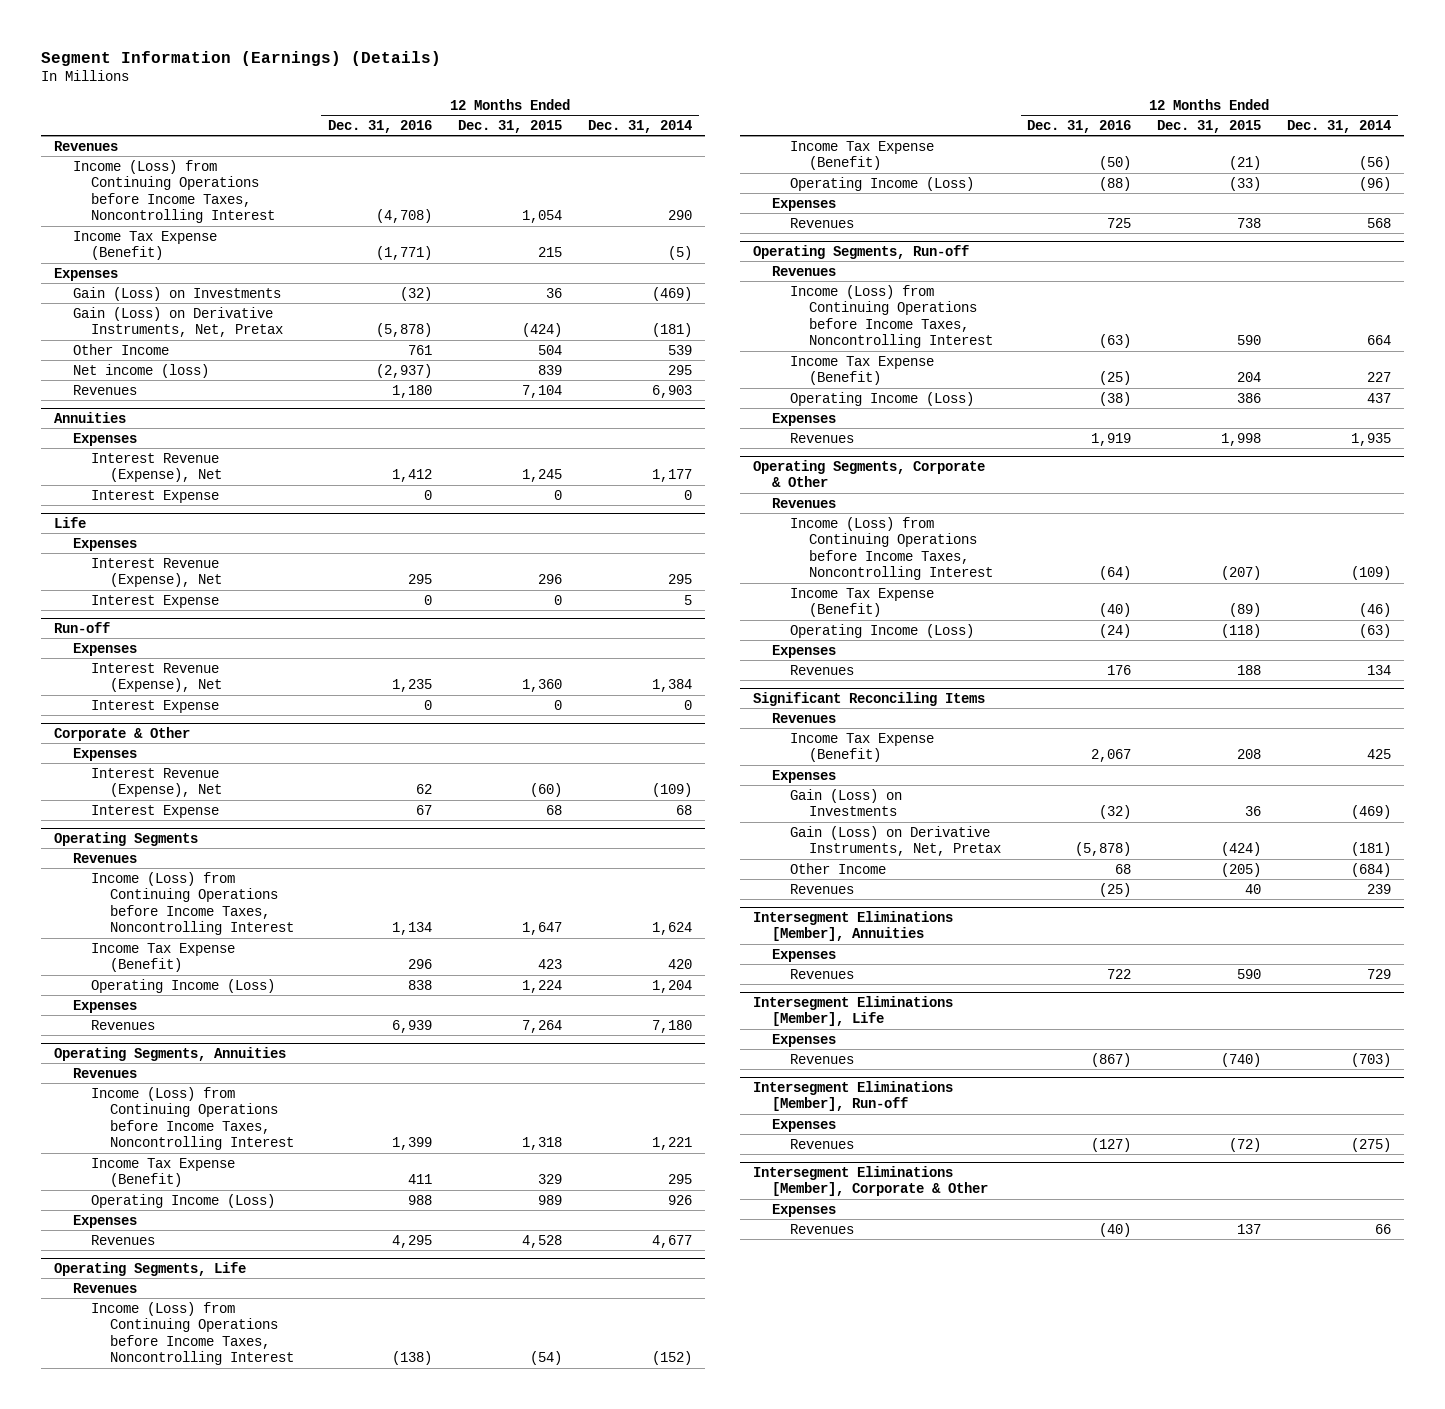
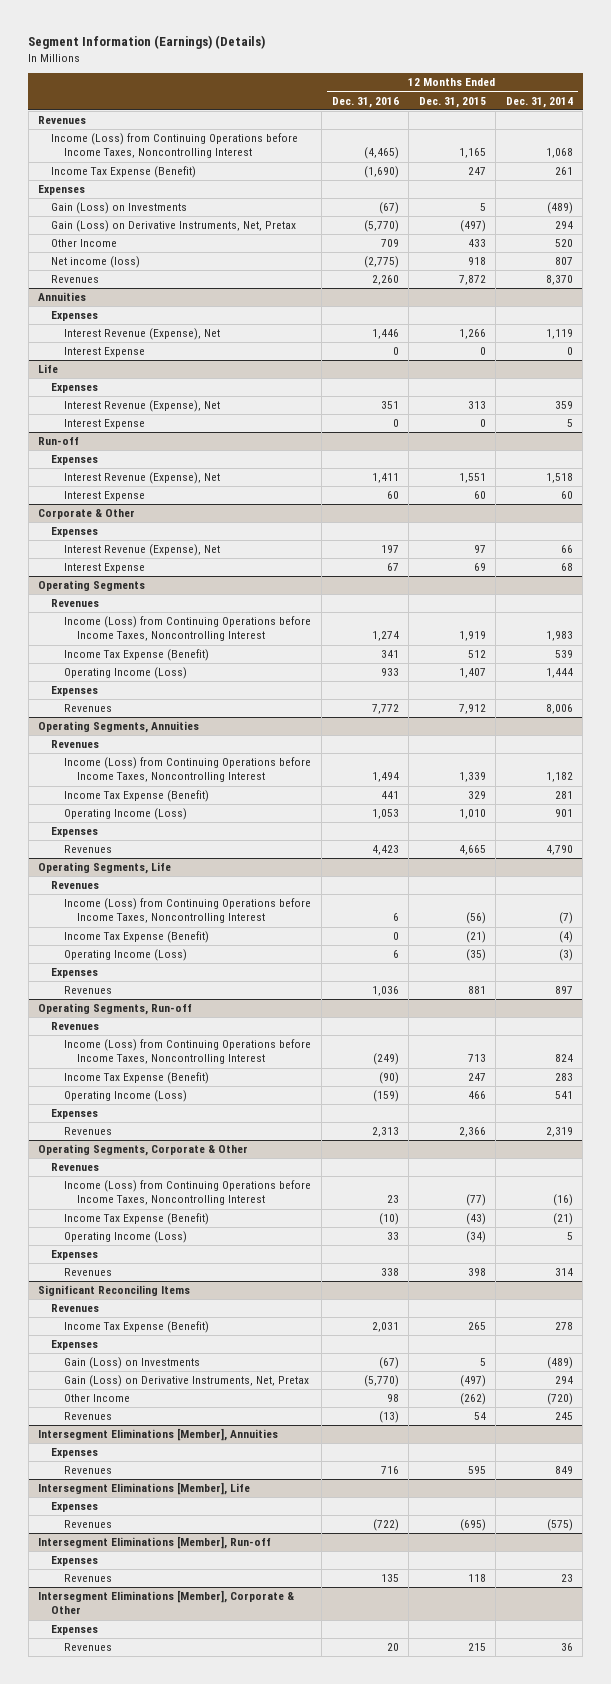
[375,209,432,224] (4,708) -> [363,147,399,160] (4,465)
[522,210,563,224] 1,054 -> [458,148,486,159] 1,165
[668,210,693,221] 290 -> [545,148,573,159] 1,068
[375,246,432,261] (1,771) -> [363,166,399,179] (1,690)
[538,247,563,258] 215 -> [467,167,486,176] 247
[668,246,693,261] (5) -> [554,167,573,176] 261
[399,286,432,301] (32) -> [378,202,399,215] (67)
[546,287,563,298] 36 -> [479,203,486,212] 5
[652,286,693,301] (469) -> [546,202,573,215] (489)
[375,323,432,338] (5,878) -> [363,220,399,233] (5,770)
[522,323,563,338] (424) -> [459,220,486,233] (497)
[652,323,693,338] (181) -> [554,221,573,230] 294
[407,344,432,355] 761 -> [380,239,399,248] 709
[538,344,563,355] 504 -> [467,239,486,248] 433
[668,344,693,355] 539 -> [554,239,573,248] 520
[375,363,432,378] (2,937) -> [363,256,399,269] (2,775)
[538,364,563,375] 839 -> [467,257,486,266] 918
[668,364,693,375] 295 -> [554,257,573,266] 807
[391,384,432,398] 1,180 -> [371,275,399,286] 2,260
[522,384,563,398] 7,104 -> [458,275,486,286] 7,872
[652,384,693,398] 6,903 -> [545,275,573,286] 8,370
[391,469,432,483] 1,412 -> [371,329,399,340] 1,446
[522,469,563,483] 1,245 -> [458,329,486,340] 1,266
[652,469,693,483] 1,177 -> [545,329,573,340] 1,119
[407,574,432,585] 295 -> [380,401,399,410] 351
[538,574,563,585] 296 -> [467,401,486,410] 313
[668,574,693,585] 295 -> [554,401,573,410] 359
[391,679,432,693] 1,235 -> [371,473,399,484] 1,411
[522,679,563,693] 1,360 -> [458,473,486,484] 1,551
[652,679,693,693] 1,384 -> [545,473,573,484] 1,518
[423,699,432,710] 0 -> [386,491,399,500] 60
[554,699,563,710] 0 -> [473,491,486,500] 60
[684,699,693,710] 0 -> [560,491,573,500] 60
[415,784,432,795] 62 -> [380,545,399,554] 197
[530,783,563,798] (60) -> [473,545,486,554] 97
[652,783,693,798] (109) -> [560,545,573,554] 66
[546,804,563,815] 68 -> [473,563,486,572] 69
[391,922,432,936] 1,134 -> [371,631,399,642] 1,274
[522,922,563,936] 1,647 -> [458,631,486,642] 1,919
[652,922,693,936] 1,624 -> [545,631,573,642] 1,983
[407,959,432,970] 296 -> [380,650,399,659] 341
[538,959,563,970] 423 -> [467,650,486,659] 512
[668,959,693,970] 420 -> [554,650,573,659] 539
[407,979,432,990] 838 -> [380,668,399,677] 933
[522,979,563,993] 1,224 -> [458,668,486,679] 1,407
[652,979,693,993] 1,204 -> [545,668,573,679] 1,444
[391,1019,432,1033] 6,939 -> [371,704,399,715] 7,772
[522,1019,563,1033] 7,264 -> [458,704,486,715] 7,912
[652,1019,693,1033] 7,180 -> [545,704,573,715] 8,006
[391,1137,432,1151] 1,399 -> [371,772,399,783] 1,494
[522,1137,563,1151] 1,318 -> [458,772,486,783] 1,339
[652,1137,693,1151] 1,221 -> [545,772,573,783] 1,182
[407,1174,432,1185] 411 -> [380,791,399,800] 441
[668,1174,693,1185] 295 -> [554,791,573,800] 281
[407,1194,432,1205] 988 -> [371,809,399,820] 1,053
[538,1194,563,1205] 989 -> [458,809,486,820] 1,010
[668,1194,693,1205] 926 -> [554,809,573,818] 901
[391,1234,432,1248] 4,295 -> [371,845,399,856] 4,423
[522,1234,563,1248] 4,528 -> [458,845,486,856] 4,665
[652,1234,693,1248] 4,677 -> [545,845,573,856] 4,790
[391,1351,432,1366] (138) -> [392,913,399,922] 6
[530,1351,563,1366] (54) -> [465,912,486,925] (56)
[652,1351,693,1366] (152) -> [558,912,573,925] (7)
[1099,156,1132,171] (50) -> [392,932,399,941] 0
[1359,156,1392,171] (56) -> [558,931,573,944] (4)
[1099,176,1132,191] (88) -> [392,950,399,959] 6
[1229,176,1262,191] (33) -> [465,949,486,962] (35)
[1359,176,1392,191] (96) -> [558,949,573,962] (3)
[1107,217,1132,228] 725 -> [371,986,399,997] 1,036
[1237,217,1262,228] 738 -> [467,986,486,995] 881
[1367,217,1392,228] 568 -> [554,986,573,995] 897
[1099,334,1132,349] (63) -> [372,1053,399,1066] (249)
[1237,335,1262,346] 590 -> [467,1054,486,1063] 713
[1367,335,1392,346] 664 -> [554,1054,573,1063] 824
[1099,371,1132,386] (25) -> [378,1072,399,1085] (90)
[1237,372,1262,383] 204 -> [467,1073,486,1082] 247
[1367,372,1392,383] 227 -> [554,1073,573,1082] 283
[1099,391,1132,406] (38) -> [372,1090,399,1103] (159)
[1237,392,1262,403] 386 -> [467,1091,486,1100] 466
[1367,392,1392,403] 437 -> [554,1091,573,1100] 541
[1091,432,1132,446] 1,919 -> [371,1127,399,1138] 2,313
[1221,432,1262,446] 1,998 -> [458,1127,486,1138] 2,366
[1351,432,1392,446] 1,935 -> [545,1127,573,1138] 2,319
[1099,566,1132,581] (64) -> [386,1195,399,1204] 23
[1221,566,1262,581] (207) -> [465,1194,486,1207] (77)
[1351,566,1392,581] (109) -> [552,1194,573,1207] (16)
[1099,603,1132,618] (40) -> [378,1213,399,1226] (10)
[1229,603,1262,618] (89) -> [465,1213,486,1226] (43)
[1359,603,1392,618] (46) -> [552,1213,573,1226] (21)
[1099,623,1132,638] (24) -> [386,1232,399,1241] 33
[1221,623,1262,638] (118) -> [465,1231,486,1244] (34)
[1359,623,1392,638] (63) -> [566,1232,573,1241] 5
[1107,664,1132,675] 176 -> [380,1268,399,1277] 338
[1237,664,1262,675] 188 -> [467,1268,486,1277] 398
[1367,664,1392,675] 134 -> [554,1268,573,1277] 314
[1091,749,1132,763] 2,067 -> [371,1322,399,1333] 2,031
[1237,749,1262,760] 208 -> [467,1322,486,1331] 265
[1367,749,1392,760] 425 -> [554,1322,573,1331] 278
[1099,805,1132,820] (32) -> [378,1357,399,1370] (67)
[1245,806,1262,817] 36 -> [479,1358,486,1367] 5
[1351,805,1392,820] (469) -> [546,1357,573,1370] (489)
[1075,842,1132,857] (5,878) -> [363,1375,399,1388] (5,770)
[1221,842,1262,857] (424) -> [459,1375,486,1388] (497)
[1351,842,1392,857] (181) -> [554,1376,573,1385] 294
[1115,863,1132,874] 68 -> [386,1394,399,1403] 98
[1221,862,1262,877] (205) -> [459,1393,486,1406] (262)
[1351,862,1392,877] (684) -> [546,1393,573,1406] (720)
[1099,882,1132,897] (25) -> [378,1411,399,1424] (13)
[1245,883,1262,894] 40 -> [473,1412,486,1421] 54
[1367,883,1392,894] 239 -> [554,1412,573,1421] 245
[1107,968,1132,979] 722 -> [380,1466,399,1475] 716
[1237,968,1262,979] 590 -> [467,1466,486,1475] 595
[1367,968,1392,979] 729 -> [554,1466,573,1475] 849
[1091,1052,1132,1067] (867) -> [372,1519,399,1532] (722)
[1221,1052,1262,1067] (740) -> [459,1519,486,1532] (695)
[1351,1052,1392,1067] (703) -> [546,1519,573,1532] (575)
[1091,1137,1132,1152] (127) -> [380,1574,399,1583] 135
[1229,1137,1262,1152] (72) -> [467,1574,486,1583] 118
[1351,1137,1392,1152] (275) -> [560,1574,573,1583] 23
[1099,1222,1132,1237] (40) -> [386,1643,399,1652] 20
[1237,1223,1262,1234] 137 -> [467,1643,486,1652] 215
[1375,1223,1392,1234] 66 -> [560,1643,573,1652] 36

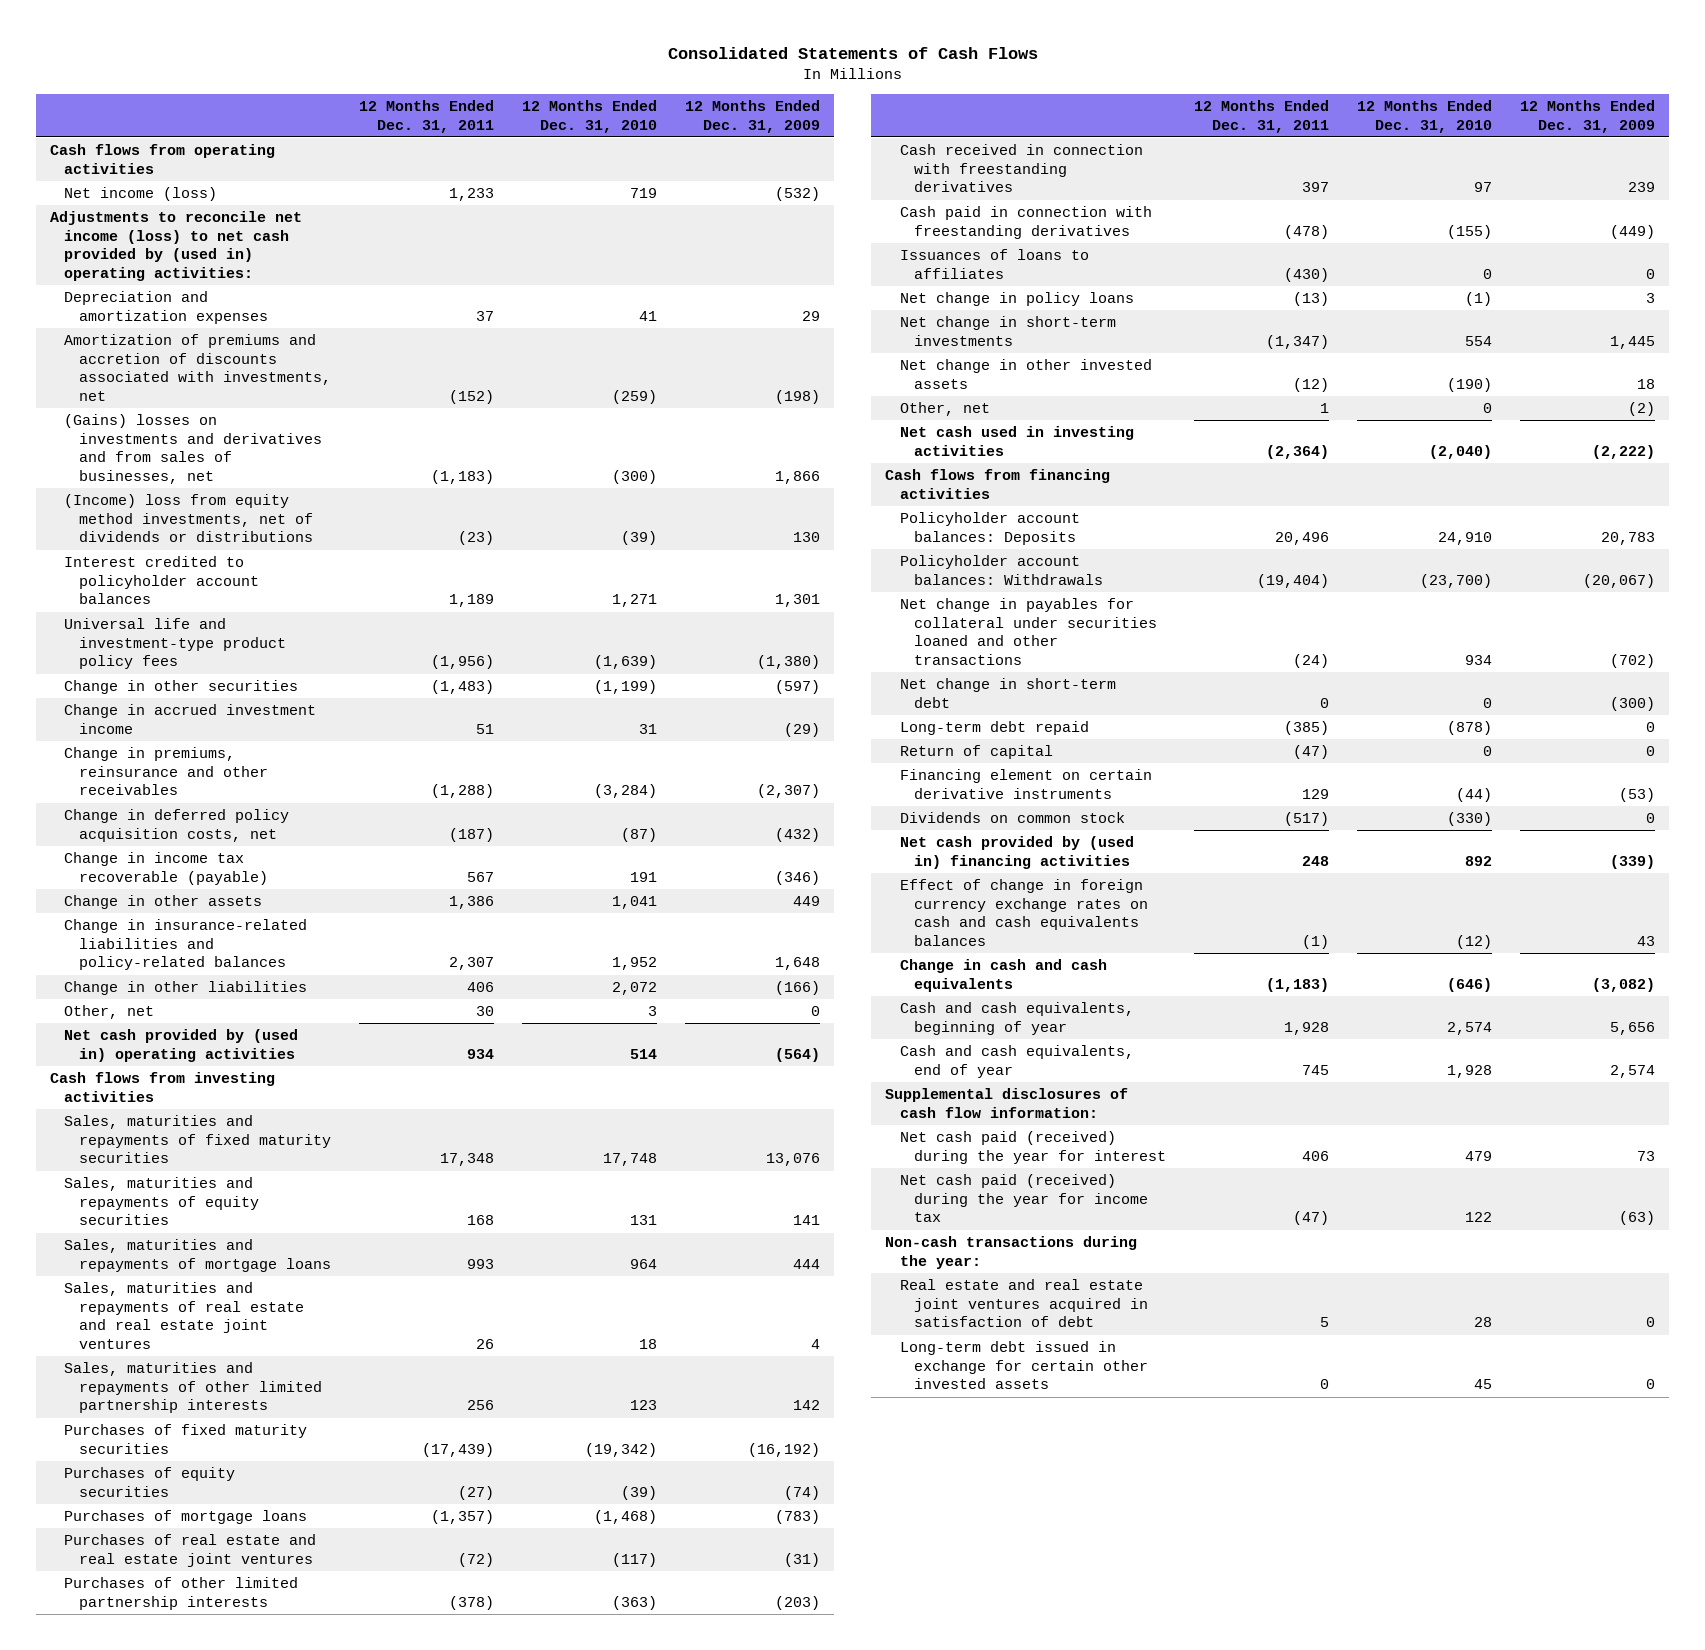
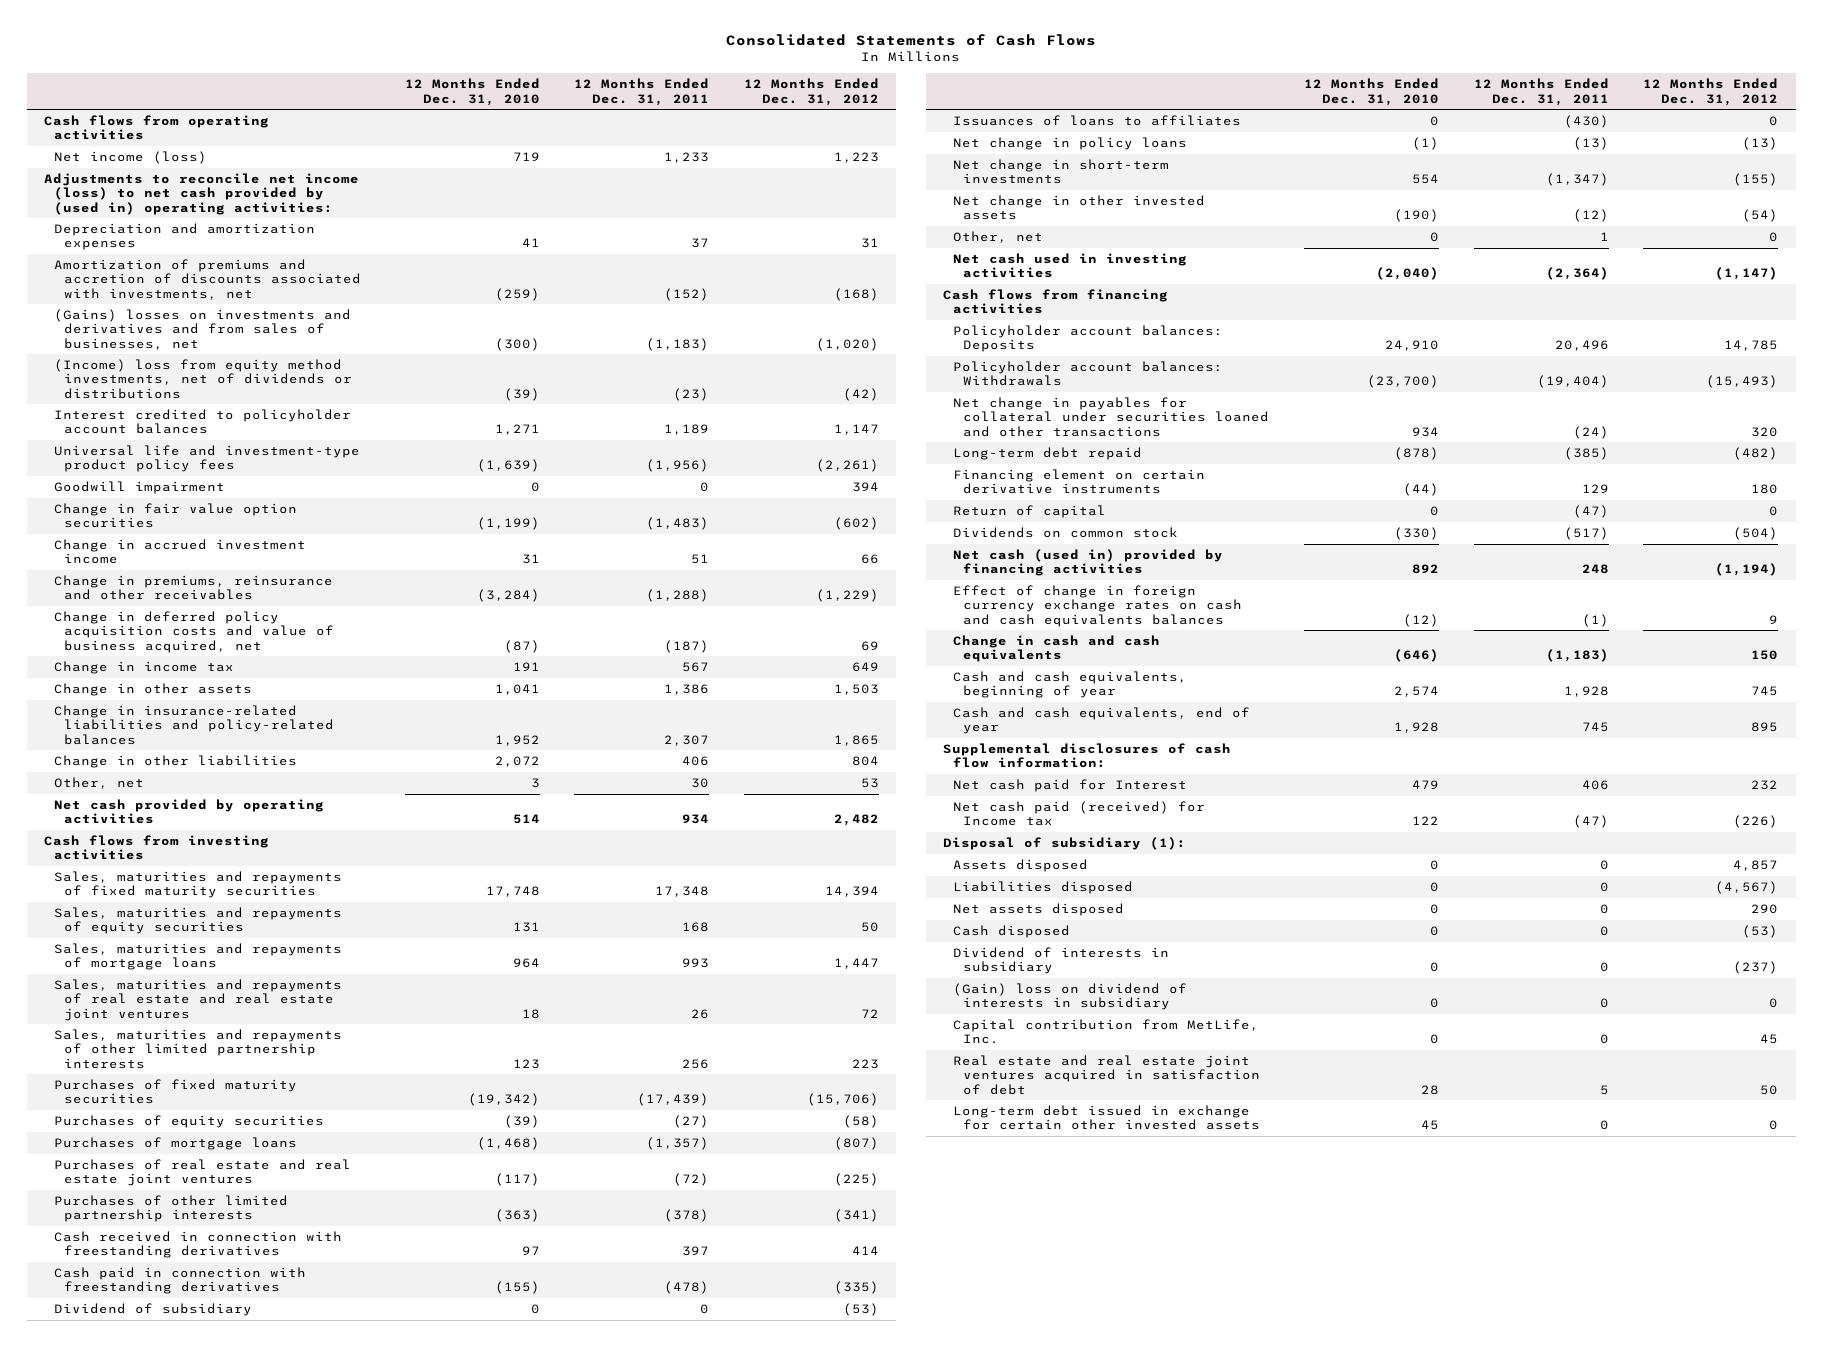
[684,99,820,133] 12 Months Ended Dec. 31, 2009 -> none
none -> [743,78,879,106] 12 Months Ended Dec. 31, 2012
none -> [54,481,226,495] Goodwill impairment
[64,679,299,694] Change in other securities -> [54,503,298,529] Change in fair value option securities
[64,808,290,842] Change in deferred policy acquisition costs, net -> [54,611,335,653] Change in deferred policy acquisition costs and value of business acquired, net
[64,851,268,885] Change in income tax recoverable (payable) -> [54,661,235,675] Change in income tax
[64,1028,299,1062] Net cash provided by (used in) operating activities -> [54,799,325,825] Net cash provided by operating activities
none -> [54,1303,253,1317] Dividend of subsidiary
[899,677,1116,708] Net change in short-term debt -> none
[899,744,1053,759] Return of capital -> [953,505,1107,519] Return of capital
[899,835,1134,869] Net cash provided by (used in) financing activities -> [953,549,1224,577] Net cash (used in) provided by financing activities
[885,1235,1138,1269] Non-cash transactions during the year: -> none
[899,1130,1166,1164] Net cash paid (received) during the year for interest -> [953,779,1188,793] Net cash paid for Interest
[899,1173,1148,1223] Net cash paid (received) during the year for income tax -> [953,801,1206,827] Net cash paid (received) for Income tax
none -> [943,837,1187,851] Disposal of subsidiary (1):
none -> [953,859,1089,873] Assets disposed
none -> [953,881,1134,895] Liabilities disposed
none -> [953,903,1125,917] Net assets disposed
none -> [953,925,1071,939] Cash disposed
none -> [953,947,1170,975] Dividend of interests in subsidiary
none -> [953,983,1188,1011] (Gain) loss on dividend of interests in subsidiary
none -> [953,1019,1260,1045] Capital contribution from MetLife, Inc.

